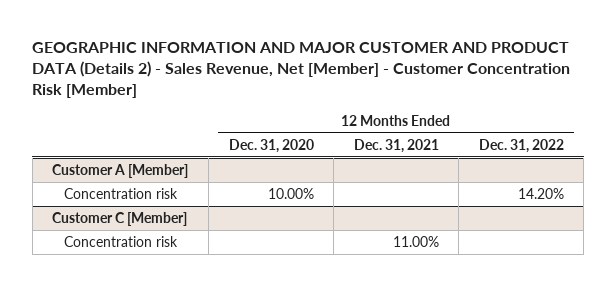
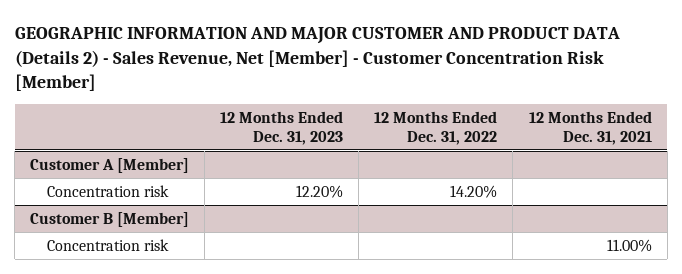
[228,138,314,153] Dec. 31, 2020 -> none
none -> [220,111,344,145] 12 Months Ended Dec. 31, 2023
[52,211,188,226] Customer C [Member] -> [30,211,190,227] Customer B [Member]

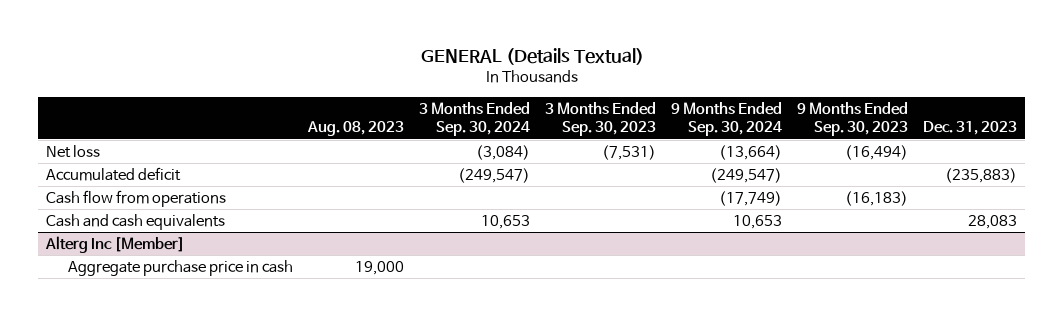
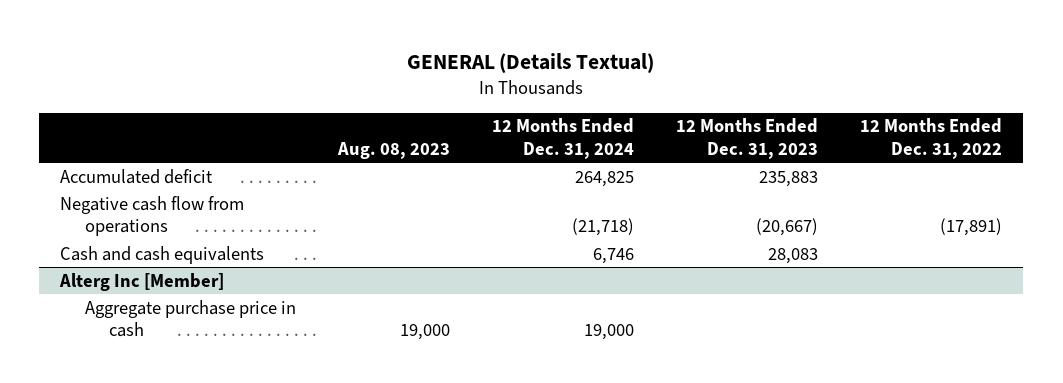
[418,102,530,137] 3 Months Ended Sep. 30, 2024 -> none
[544,102,656,137] 3 Months Ended Sep. 30, 2023 -> none
[670,102,782,137] 9 Months Ended Sep. 30, 2024 -> none
[797,102,909,137] 9 Months Ended Sep. 30, 2023 -> none
[923,121,1018,136] Dec. 31, 2023 -> none
none -> [491,118,634,159] 12 Months Ended Dec. 31, 2024
none -> [675,118,818,159] 12 Months Ended Dec. 31, 2023
none -> [860,118,1003,159] 12 Months Ended Dec. 31, 2022
[45,145,100,159] Net loss -> none
[45,190,226,208] Cash flow from operations -> [60,195,245,237] Negative cash flow from operations

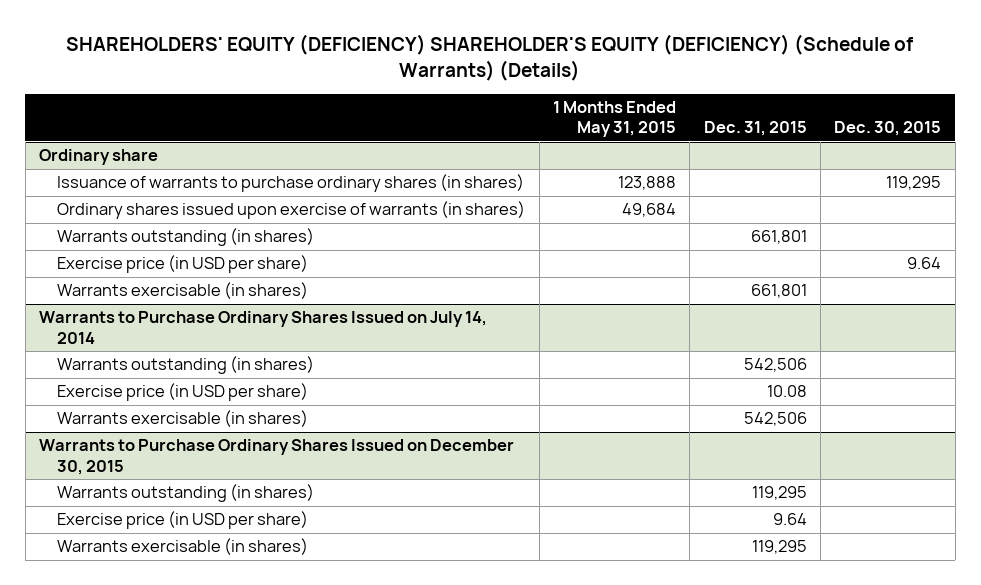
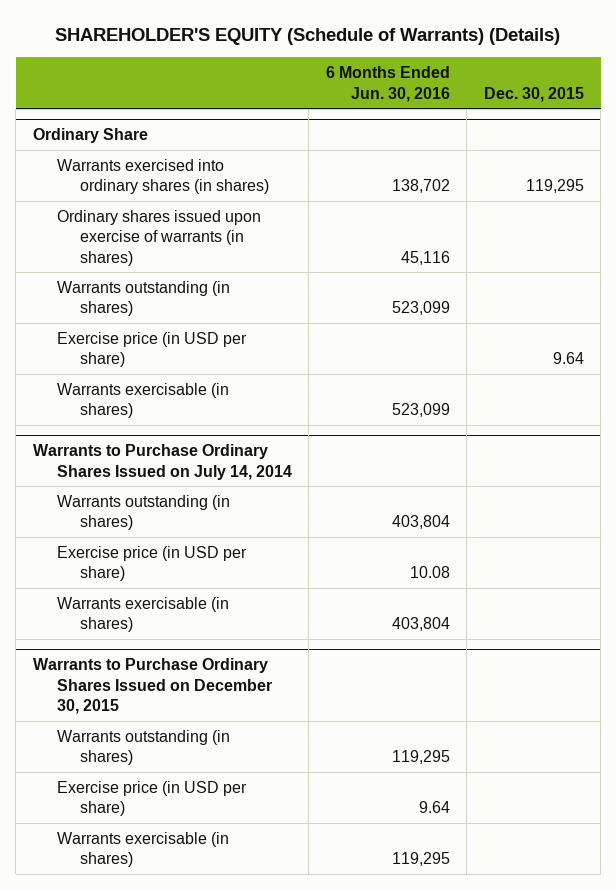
[66,34,914,82] SHAREHOLDERS' EQUITY (DEFICIENCY) SHAREHOLDER'S EQUITY (DEFICIENCY) (Schedule of Warrants) (Details) -> [55,27,561,45] SHAREHOLDER'S EQUITY (Schedule of Warrants) (Details)
[552,101,676,138] 1 Months Ended May 31, 2015 -> none
[703,121,807,137] Dec. 31, 2015 -> none
none -> [325,66,450,102] 6 Months Ended Jun. 30, 2016
[39,149,159,166] Ordinary share -> [32,128,148,144] Ordinary Share
[57,174,525,193] Issuance of warrants to purchase ordinary shares (in shares) -> [56,158,270,195] Warrants exercised into ordinary shares (in shares)

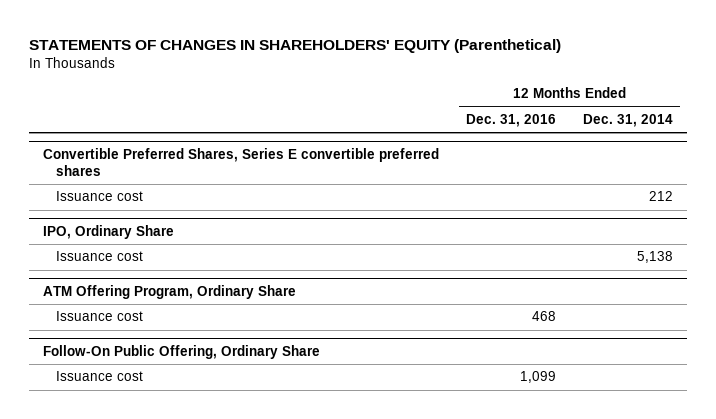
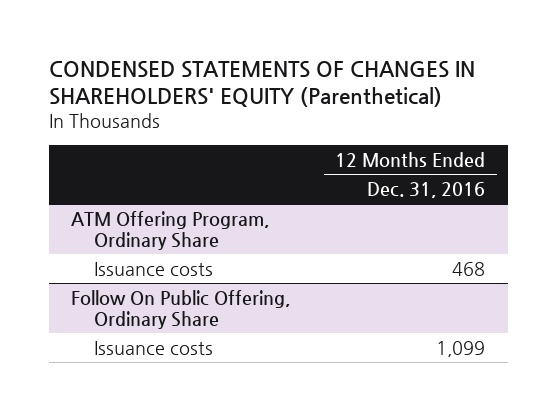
[28,38,561,53] STATEMENTS OF CHANGES IN SHAREHOLDERS' EQUITY (Parenthetical) -> [48,61,475,108] CONDENSED STATEMENTS OF CHANGES IN SHAREHOLDERS' EQUITY (Parenthetical)
[583,113,674,127] Dec. 31, 2014 -> none
[42,147,439,176] Convertible Preferred Shares, Series E convertible preferred shares -> none
[56,191,144,202] Issuance cost -> none
[42,224,174,239] IPO, Ordinary Share -> none
[56,251,144,262] Issuance cost -> none
[56,311,144,322] Issuance cost -> [94,261,214,276] Issuance costs
[42,344,320,359] Follow-On Public Offering, Ordinary Share -> [71,289,291,329] Follow On Public Offering, Ordinary Share
[56,371,144,382] Issuance cost -> [94,340,214,355] Issuance costs

